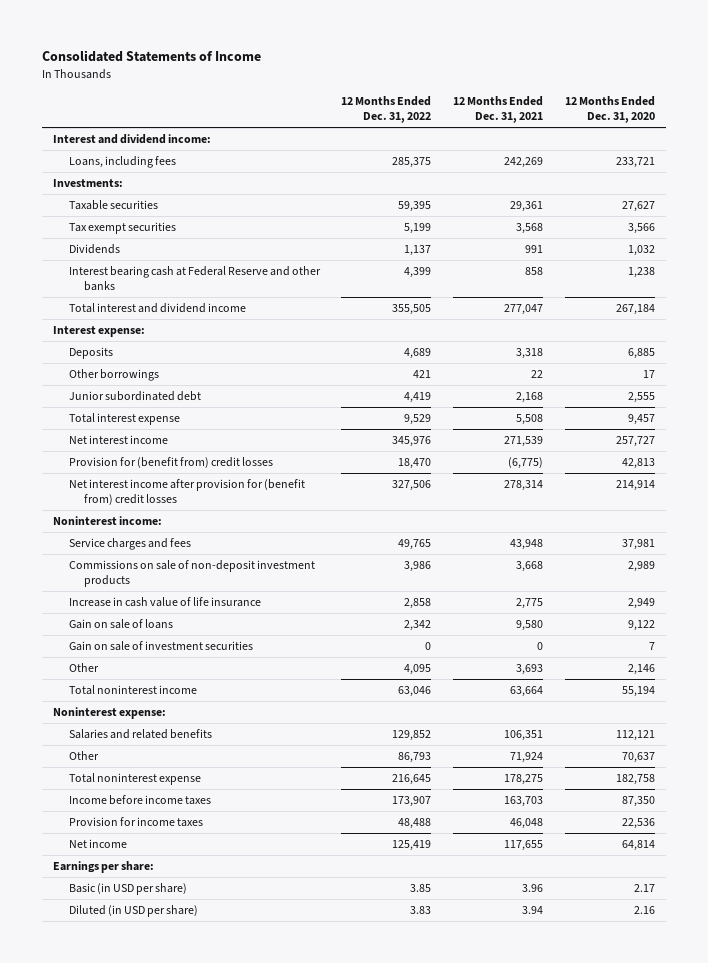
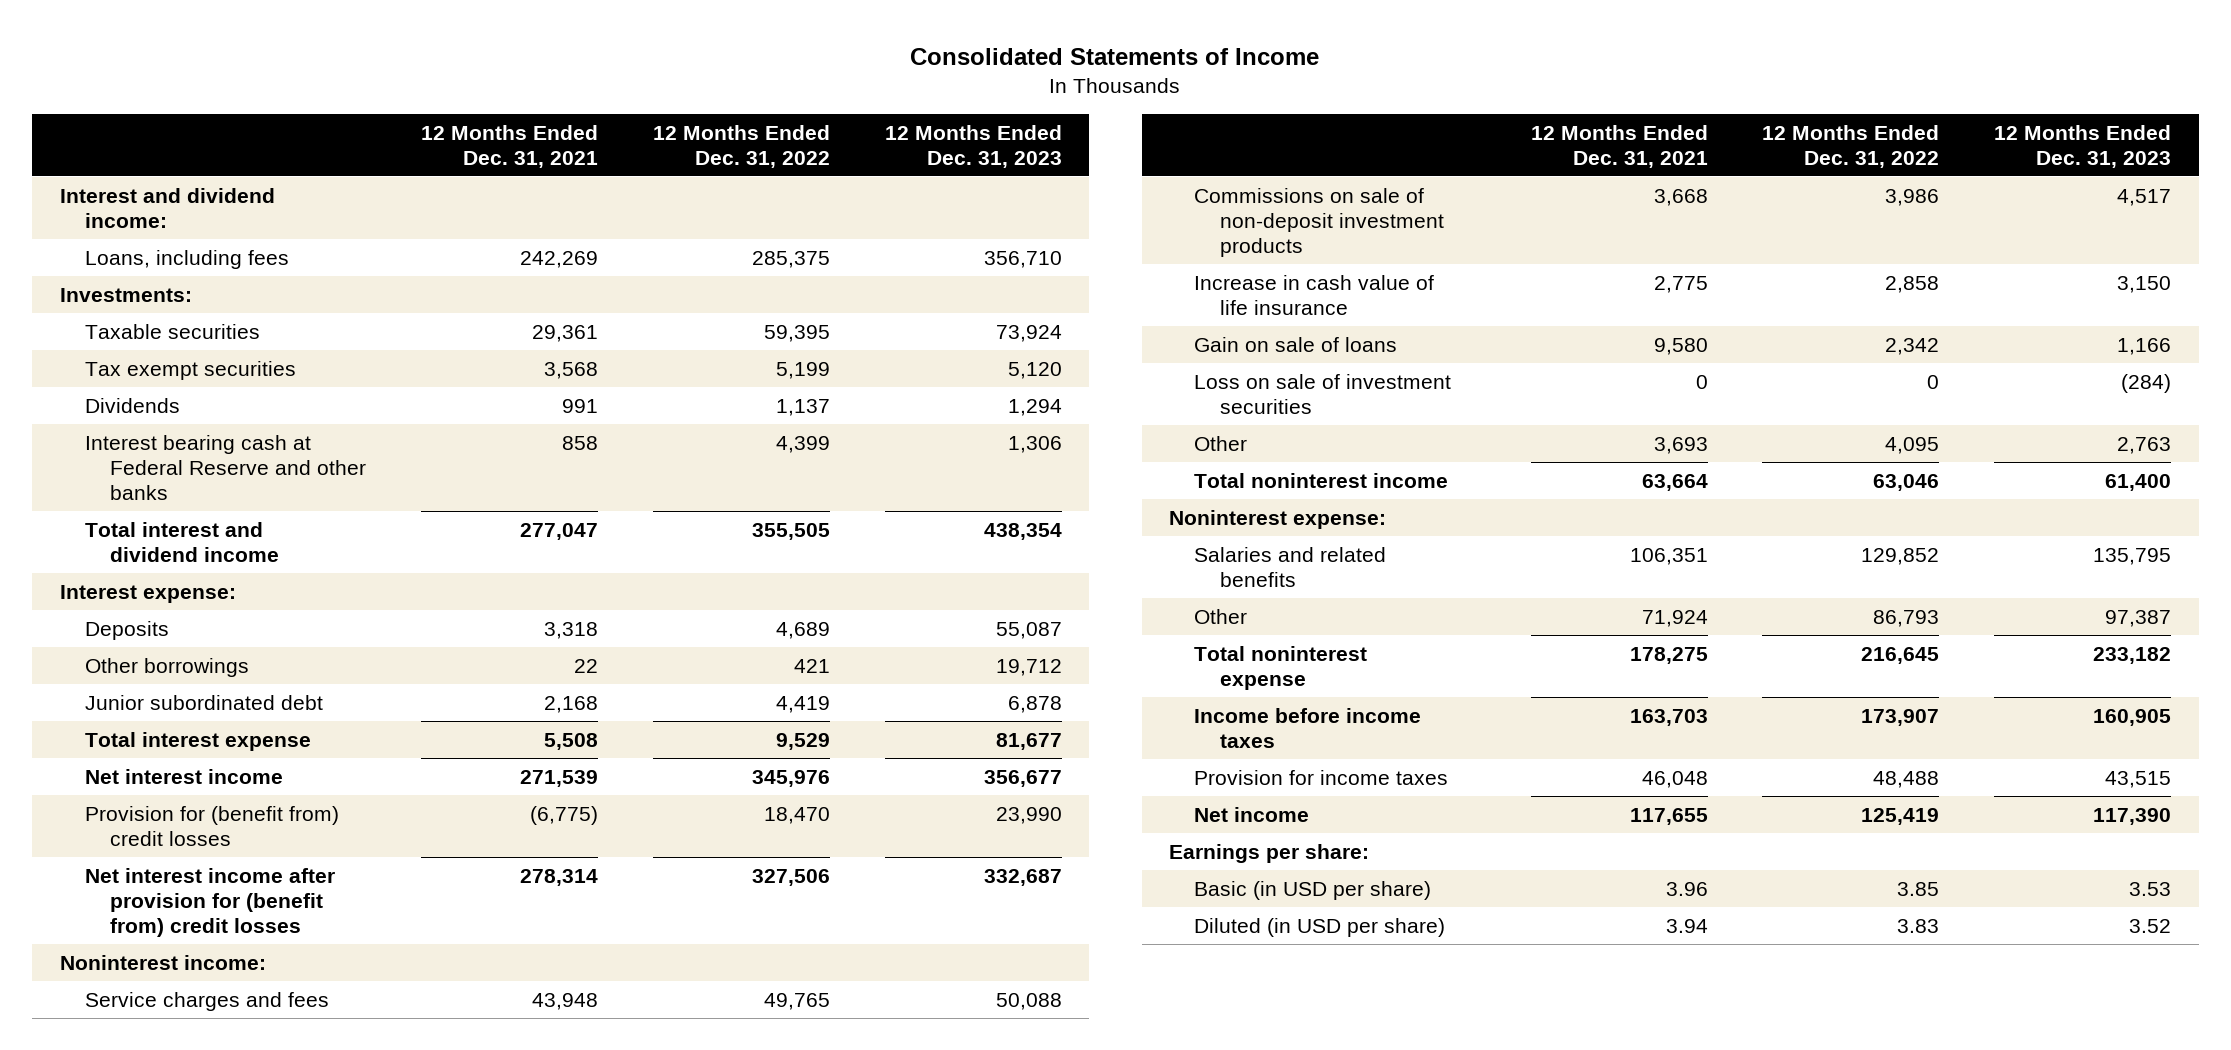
[565,96,656,123] 12 Months Ended Dec. 31, 2020 -> none
none -> [884,124,1062,168] 12 Months Ended Dec. 31, 2023
[68,641,253,652] Gain on sale of investment securities -> [1194,373,1452,414] Loss on sale of investment securities

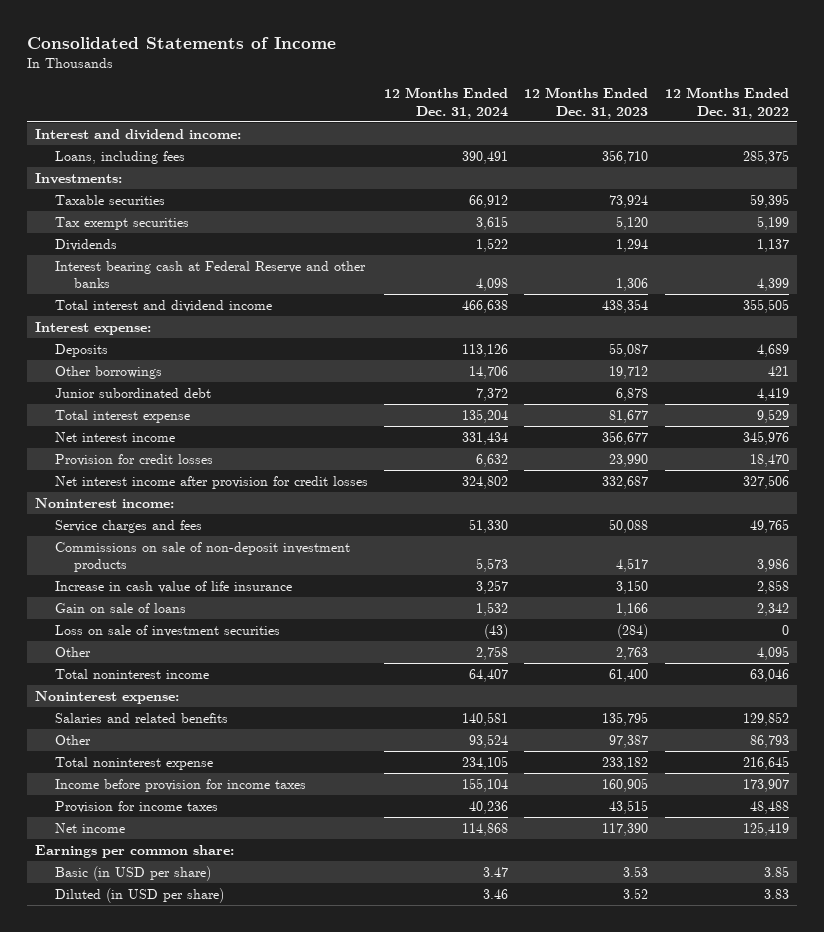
[421,124,599,168] 12 Months Ended Dec. 31, 2021 -> none
none -> [384,87,509,119] 12 Months Ended Dec. 31, 2024
[84,805,339,846] Provision for (benefit from) credit losses -> [54,453,213,466] Provision for credit losses
[84,867,335,937] Net interest income after provision for (benefit from) credit losses -> [54,475,368,489] Net interest income after provision for credit losses
[1194,707,1422,748] Income before income taxes -> [54,778,306,792] Income before provision for income taxes
[1168,843,1369,863] Earnings per share: -> [35,844,235,858] Earnings per common share:

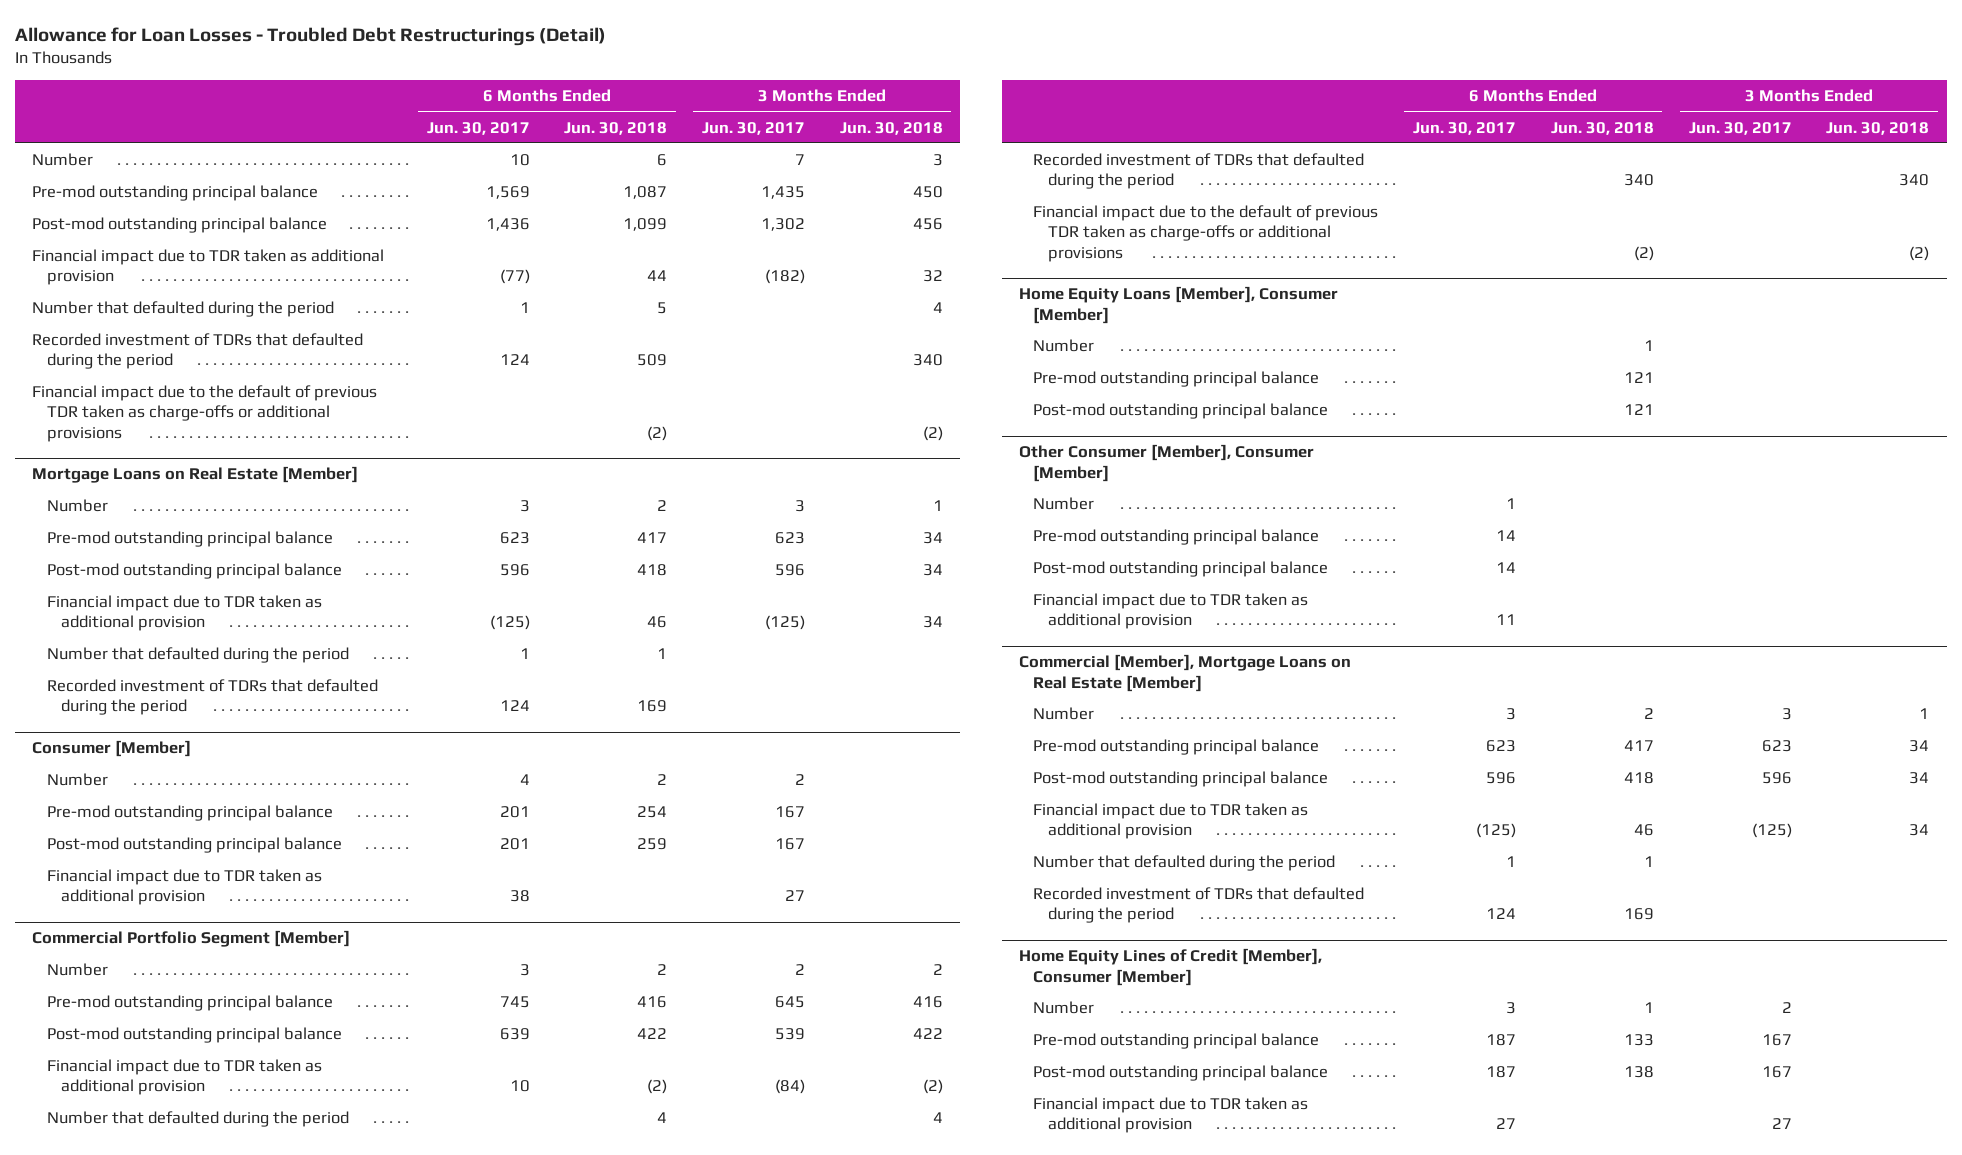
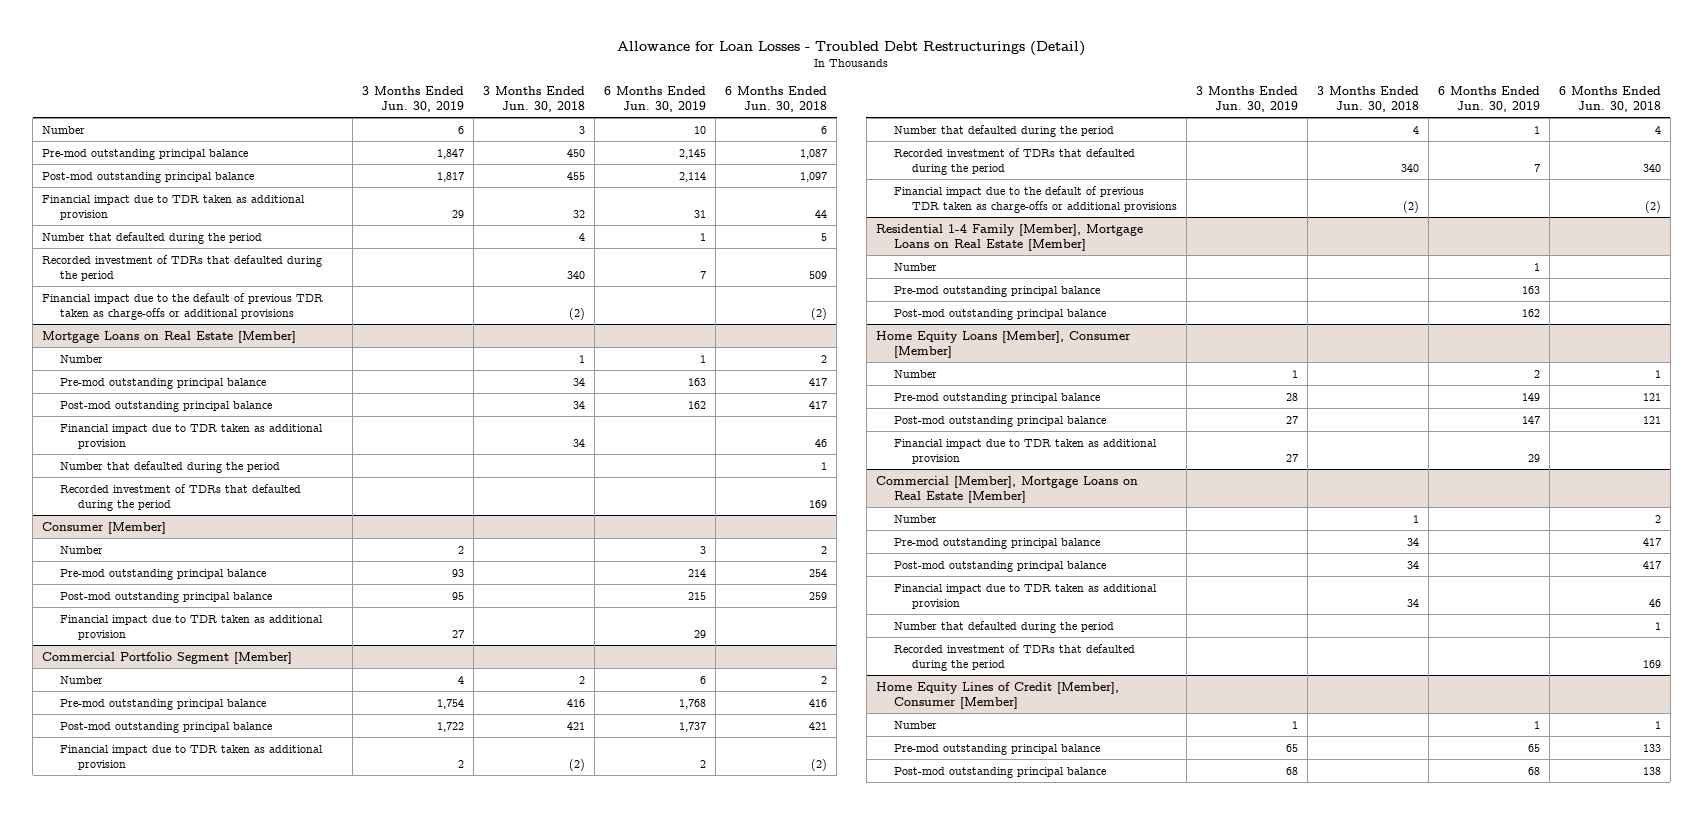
[426,121,530,135] Jun. 30, 2017 -> none
[702,121,806,135] Jun. 30, 2017 -> none
none -> [361,85,464,112] 3 Months Ended Jun. 30, 2019
none -> [604,85,707,112] 6 Months Ended Jun. 30, 2019
[623,218,668,232] 1,099 -> [800,171,828,182] 1,097
[912,218,943,231] 456 -> [567,171,586,180] 455
[637,564,668,577] 418 -> [809,400,828,409] 417
[637,1028,668,1040] 422 -> [809,721,828,730] 421
[912,1028,943,1040] 422 -> [567,721,586,730] 421
none -> [875,223,1143,251] Residential 1-4 Family [Member], Mortgage Loans on Real Estate [Member]
none -> [893,262,937,271] Number
none -> [893,285,1100,297] Pre-mod outstanding principal balance
none -> [893,308,1106,320] Post-mod outstanding principal balance
[1018,444,1314,482] Other Consumer [Member], Consumer [Member] -> none
[1033,497,1095,511] Number -> none
[1033,529,1320,546] Pre-mod outstanding principal balance -> none
[1033,561,1329,578] Post-mod outstanding principal balance -> none
[1623,772,1654,785] 418 -> [1642,560,1661,569] 417
[1033,1097,1309,1134] Financial impact due to TDR taken as additional provision -> none

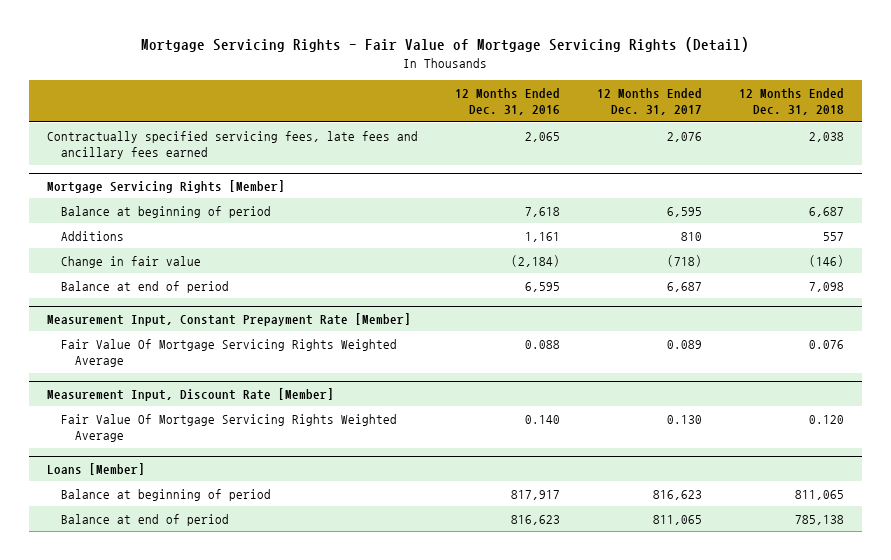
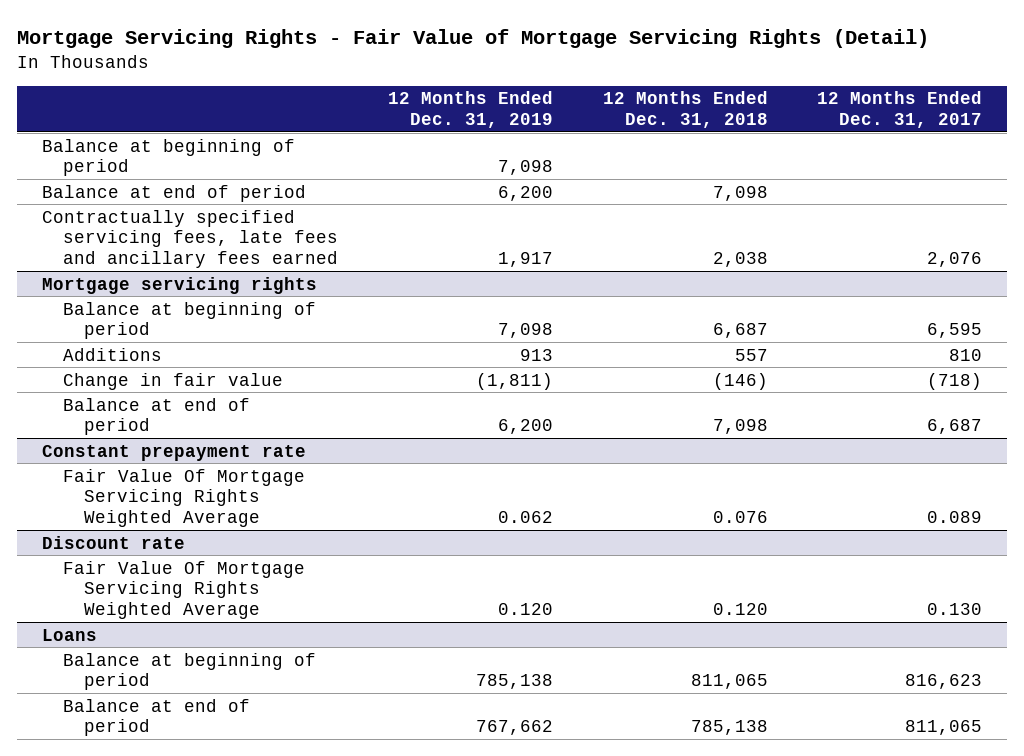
[455,87,561,116] 12 Months Ended Dec. 31, 2016 -> none
none -> [387,91,553,128] 12 Months Ended Dec. 31, 2019
none -> [41,138,295,177] Balance at beginning of period
none -> [41,184,306,202] Balance at end of period
[47,180,286,194] Mortgage Servicing Rights [Member] -> [41,276,317,294] Mortgage servicing rights
[47,313,412,327] Measurement Input, Constant Prepayment Rate [Member] -> [41,444,306,461] Constant prepayment rate
[47,388,335,402] Measurement Input, Discount Rate [Member] -> [41,535,185,549] Discount rate
[47,463,146,476] Loans [Member] -> [41,628,97,641] Loans

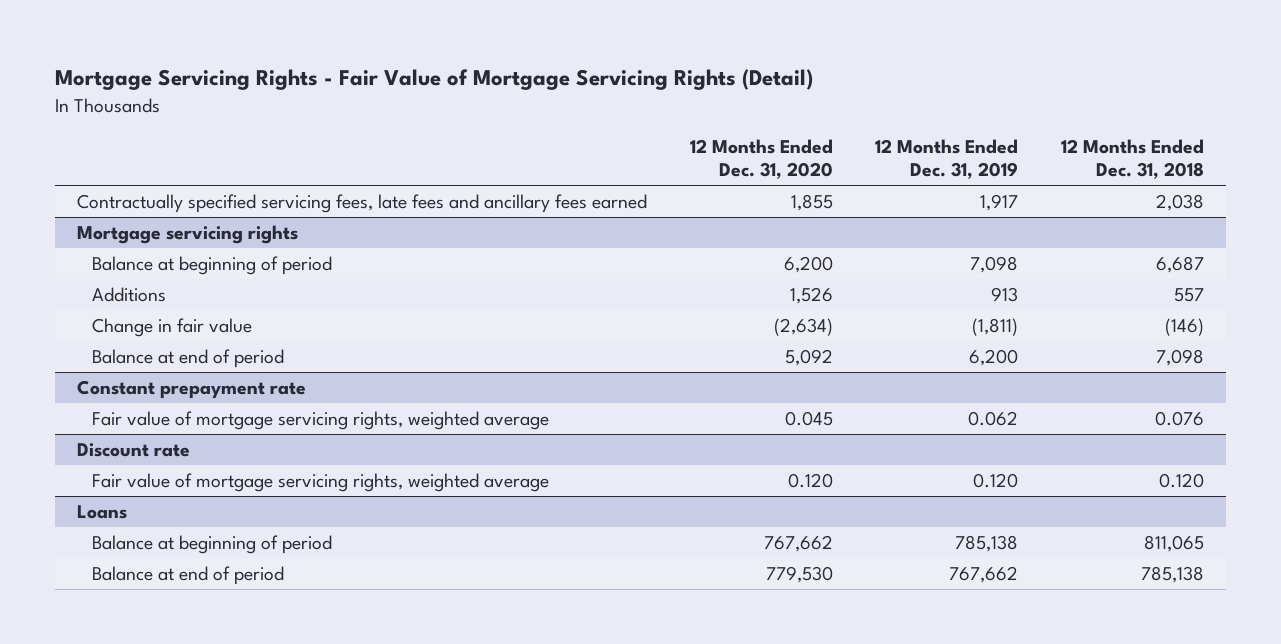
[817,91,983,128] 12 Months Ended Dec. 31, 2017 -> none
none -> [689,138,833,179] 12 Months Ended Dec. 31, 2020
[41,138,295,177] Balance at beginning of period -> none
[41,184,306,202] Balance at end of period -> none
[62,468,305,527] Fair Value Of Mortgage Servicing Rights Weighted Average -> [92,410,550,430] Fair value of mortgage servicing rights, weighted average
[62,560,305,619] Fair Value Of Mortgage Servicing Rights Weighted Average -> [92,472,550,492] Fair value of mortgage servicing rights, weighted average

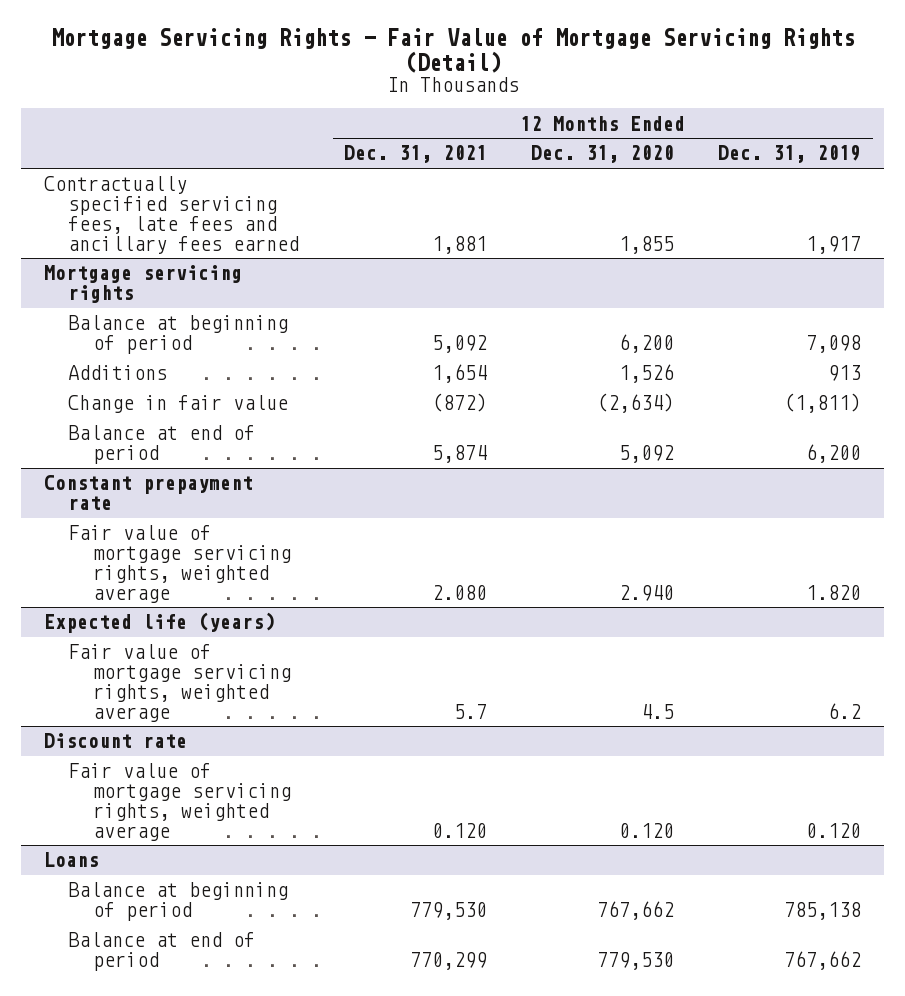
[1061,138,1205,179] 12 Months Ended Dec. 31, 2018 -> none
none -> [343,145,487,164] Dec. 31, 2021
[784,410,833,426] 0.045 -> [619,584,675,601] 2.940
[968,410,1019,426] 0.062 -> [806,584,862,600] 1.820
none -> [43,612,275,634] Expected life (years)
none -> [68,644,292,722] Fair value of mortgage servicing rights, weighted average

